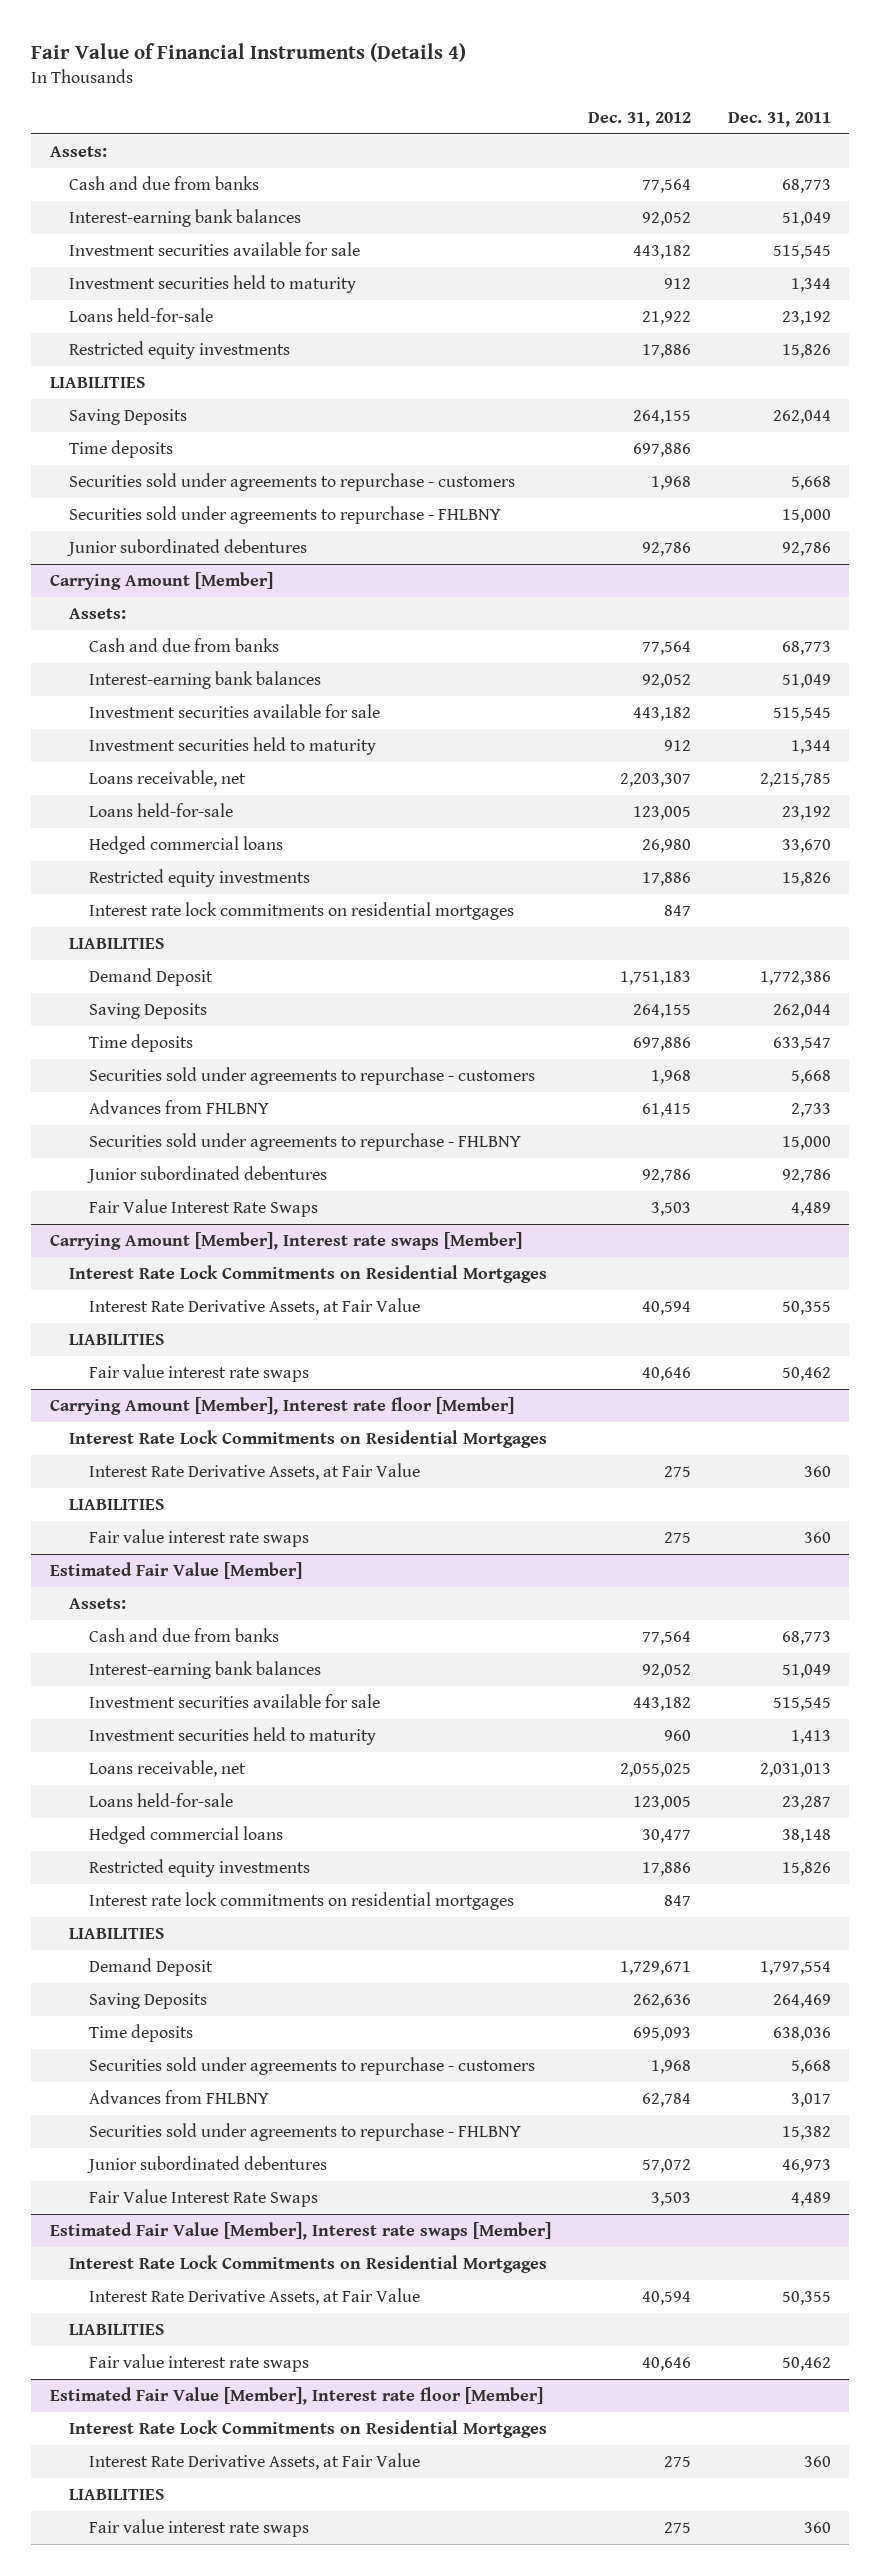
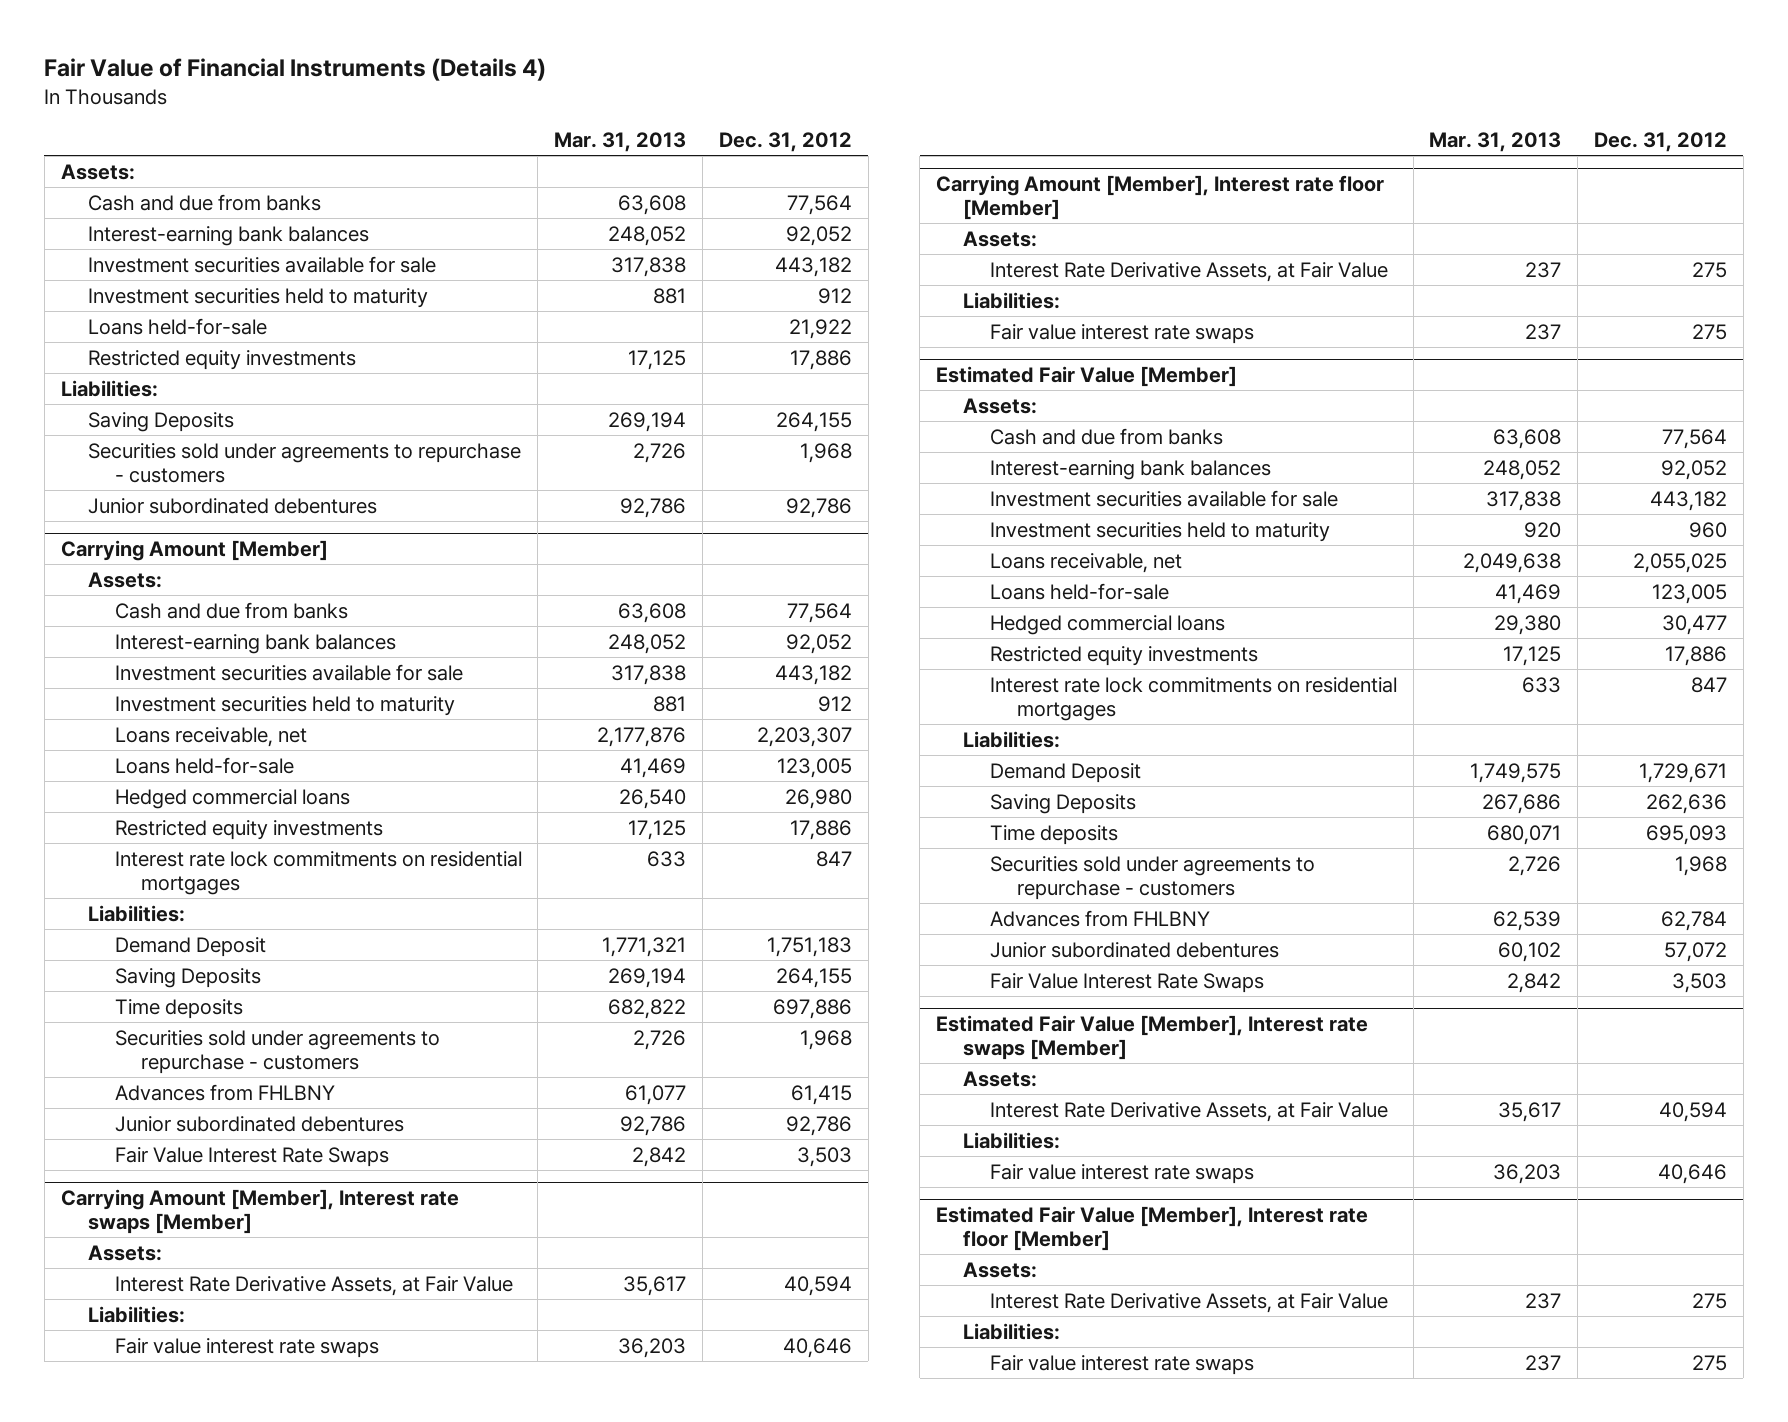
[727,111,831,127] Dec. 31, 2011 -> none
none -> [554,132,687,153] Mar. 31, 2013
[49,376,145,388] LIABILITIES -> [60,379,158,397] Liabilities:
[69,439,174,458] Time deposits -> none
[69,505,502,524] Securities sold under agreements to repurchase - FHLBNY -> none
[69,937,165,949] LIABILITIES -> [87,904,185,922] Liabilities:
[88,1132,521,1151] Securities sold under agreements to repurchase - FHLBNY -> none
[69,1264,548,1283] Interest Rate Lock Commitments on Residential Mortgages -> none
none -> [87,1244,162,1261] Assets:
[69,1333,165,1345] LIABILITIES -> [87,1305,185,1323] Liabilities:
[69,1429,548,1448] Interest Rate Lock Commitments on Residential Mortgages -> none
none -> [962,230,1037,247] Assets:
[69,1498,165,1510] LIABILITIES -> [962,291,1060,309] Liabilities:
[69,1927,165,1939] LIABILITIES -> [962,730,1060,748] Liabilities:
[88,2122,521,2141] Securities sold under agreements to repurchase - FHLBNY -> none
[69,2254,548,2273] Interest Rate Lock Commitments on Residential Mortgages -> none
none -> [962,1070,1037,1087] Assets:
[69,2323,165,2335] LIABILITIES -> [962,1131,1060,1149] Liabilities:
[69,2419,548,2438] Interest Rate Lock Commitments on Residential Mortgages -> none
none -> [962,1261,1037,1278] Assets:
[69,2488,165,2500] LIABILITIES -> [962,1322,1060,1340] Liabilities:

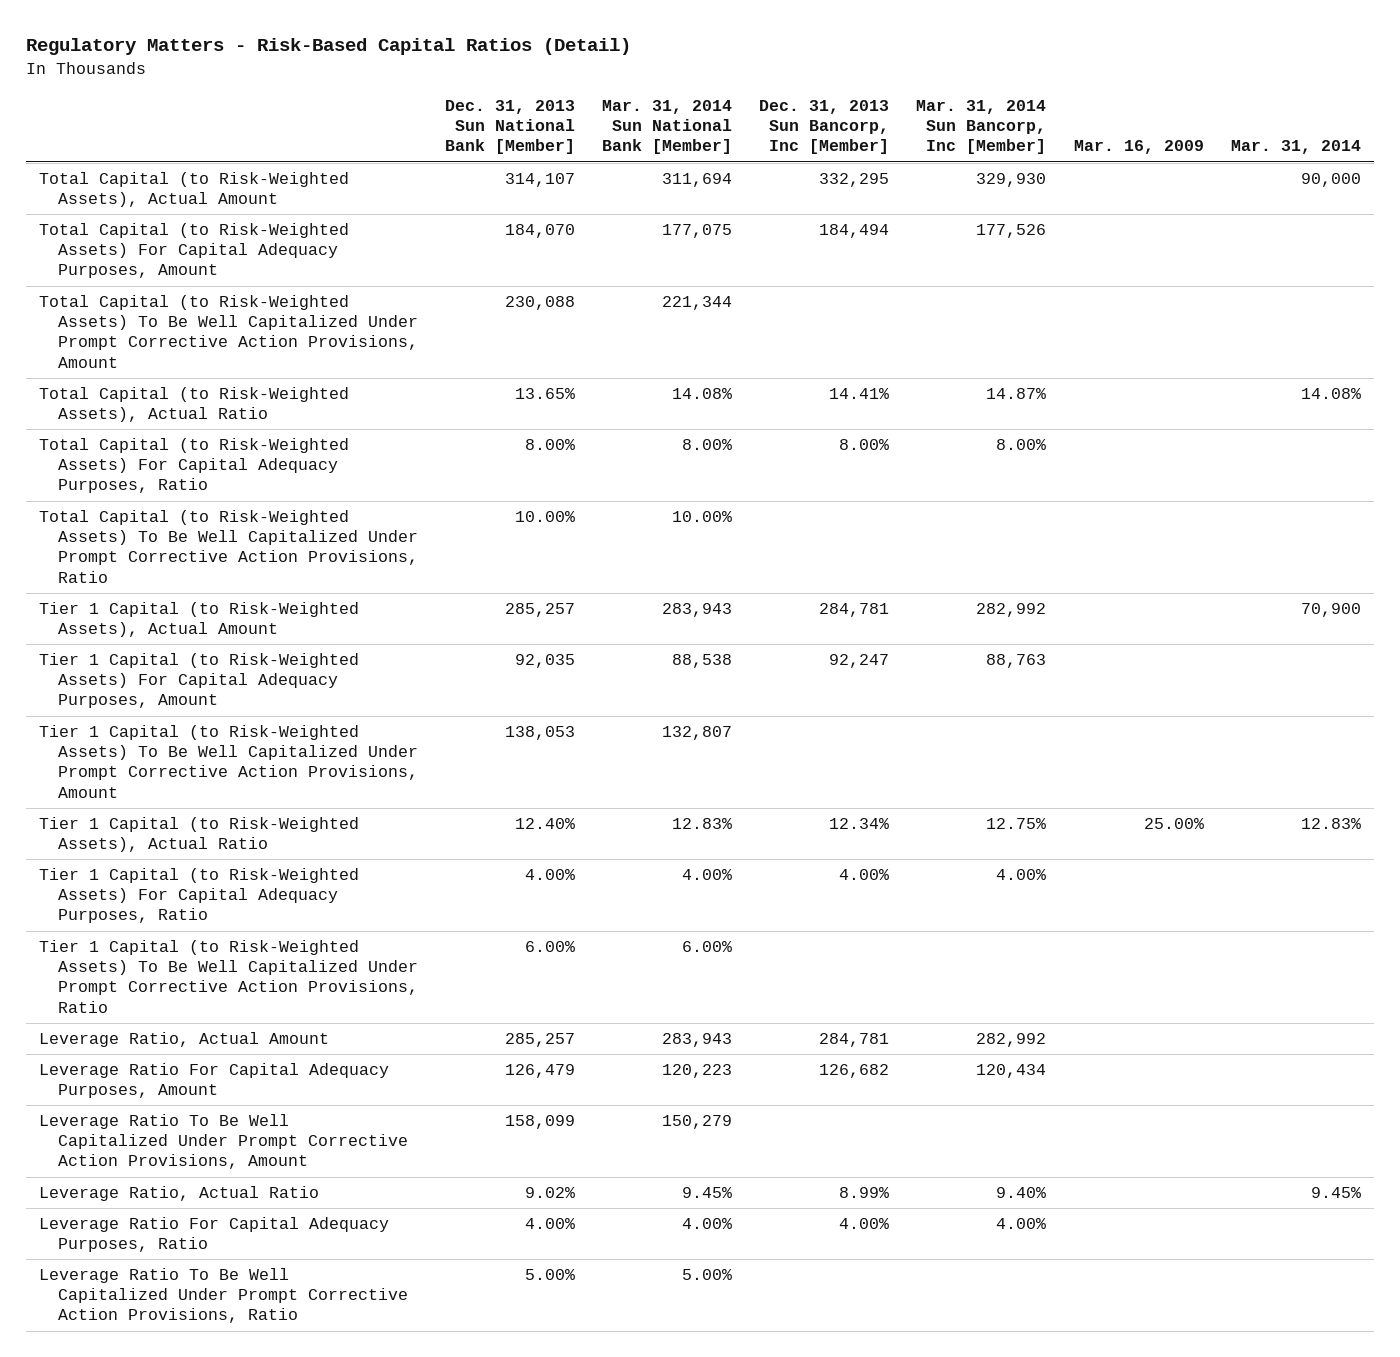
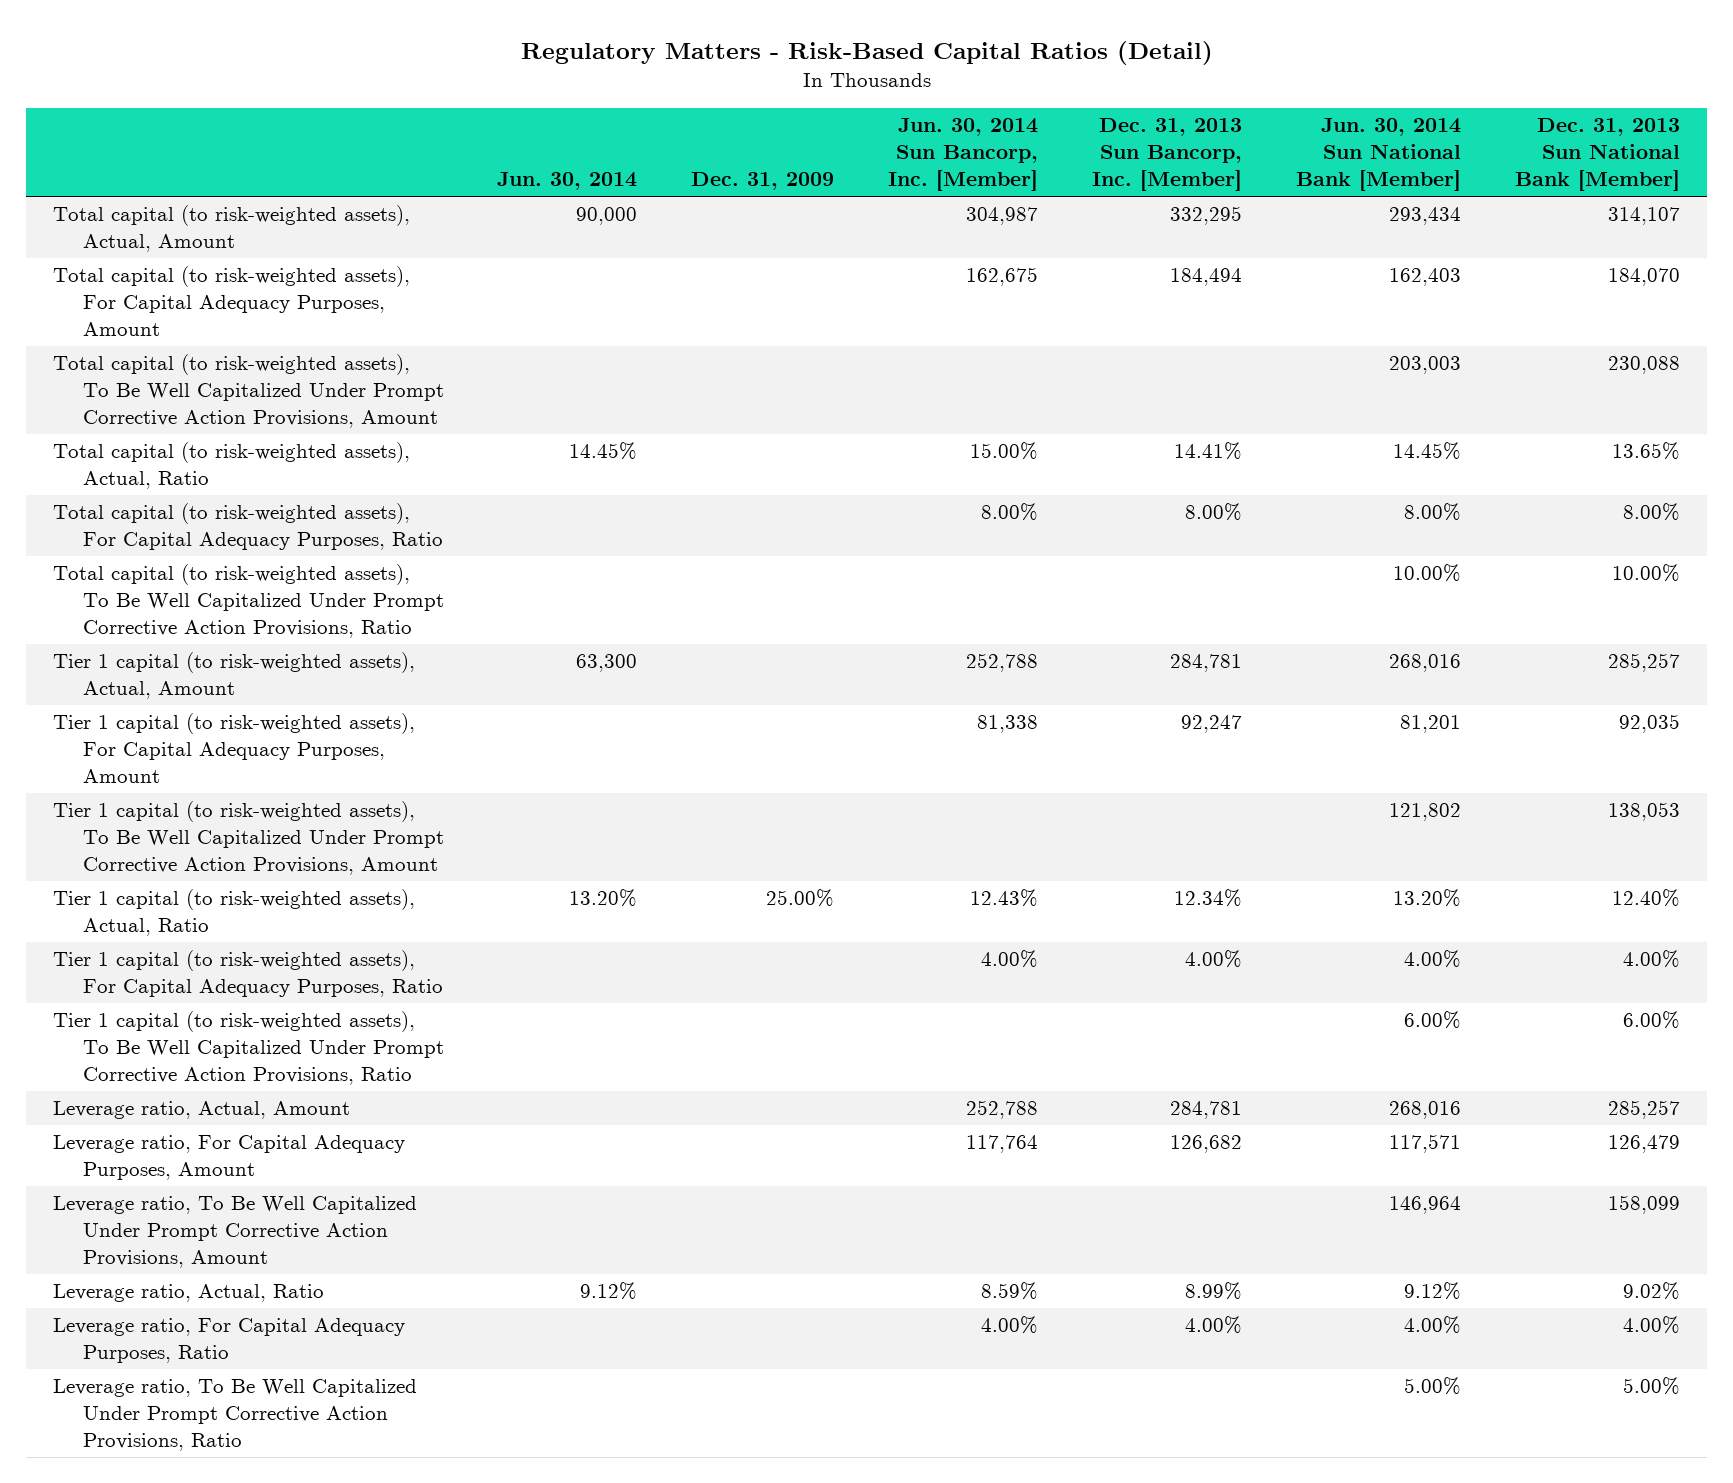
[602,100,733,155] Mar. 31, 2014 Sun National Bank [Member] -> none
[759,100,890,155] Dec. 31, 2013 Sun Bancorp, Inc [Member] -> none
[916,100,1047,155] Mar. 31, 2014 Sun Bancorp, Inc [Member] -> none
[1073,140,1204,155] Mar. 16, 2009 -> none
[1230,140,1361,155] Mar. 31, 2014 -> none
none -> [497,172,638,191] Jun. 30, 2014
none -> [691,172,835,191] Dec. 31, 2009
none -> [888,118,1039,192] Jun. 30, 2014 Sun Bancorp, Inc. [Member]
none -> [1091,118,1242,192] Dec. 31, 2013 Sun Bancorp, Inc. [Member]
none -> [1295,118,1461,192] Jun. 30, 2014 Sun National Bank [Member]
[39,172,350,208] Total Capital (to Risk-Weighted Assets), Actual Amount -> [53,205,411,253] Total capital (to risk-weighted assets), Actual, Amount
[39,223,350,279] Total Capital (to Risk-Weighted Assets) For Capital Adequacy Purposes, Amount -> [53,266,411,337] Total capital (to risk-weighted assets), For Capital Adequacy Purposes, Amount
[39,295,419,368] Total Capital (to Risk-Weighted Assets) To Be Well Capitalized Under Prompt Corrective Action Provisions, Amount -> [53,354,444,429] Total capital (to risk-weighted assets), To Be Well Capitalized Under Prompt Corrective Action Provisions, Amount
[39,387,350,423] Total Capital (to Risk-Weighted Assets), Actual Ratio -> [53,442,411,490] Total capital (to risk-weighted assets), Actual, Ratio
[39,438,350,494] Total Capital (to Risk-Weighted Assets) For Capital Adequacy Purposes, Ratio -> [53,503,443,551] Total capital (to risk-weighted assets), For Capital Adequacy Purposes, Ratio
[39,510,419,583] Total Capital (to Risk-Weighted Assets) To Be Well Capitalized Under Prompt Corrective Action Provisions, Ratio -> [53,564,444,639] Total capital (to risk-weighted assets), To Be Well Capitalized Under Prompt Corrective Action Provisions, Ratio
[39,602,360,638] Tier 1 Capital (to Risk-Weighted Assets), Actual Amount -> [53,652,416,700] Tier 1 capital (to risk-weighted assets), Actual, Amount
[39,653,360,709] Tier 1 Capital (to Risk-Weighted Assets) For Capital Adequacy Purposes, Amount -> [53,713,416,784] Tier 1 capital (to risk-weighted assets), For Capital Adequacy Purposes, Amount
[39,725,419,798] Tier 1 Capital (to Risk-Weighted Assets) To Be Well Capitalized Under Prompt Corrective Action Provisions, Amount -> [53,801,444,876] Tier 1 capital (to risk-weighted assets), To Be Well Capitalized Under Prompt Corrective Action Provisions, Amount
[39,817,360,853] Tier 1 Capital (to Risk-Weighted Assets), Actual Ratio -> [53,889,416,937] Tier 1 capital (to risk-weighted assets), Actual, Ratio
[39,868,360,924] Tier 1 Capital (to Risk-Weighted Assets) For Capital Adequacy Purposes, Ratio -> [53,950,443,998] Tier 1 capital (to risk-weighted assets), For Capital Adequacy Purposes, Ratio
[39,940,419,1013] Tier 1 Capital (to Risk-Weighted Assets) To Be Well Capitalized Under Prompt Corrective Action Provisions, Ratio -> [53,1011,444,1086] Tier 1 capital (to risk-weighted assets), To Be Well Capitalized Under Prompt Corrective Action Provisions, Ratio
[39,1032,330,1048] Leverage Ratio, Actual Amount -> [53,1101,351,1120] Leverage ratio, Actual, Amount
[39,1063,390,1099] Leverage Ratio For Capital Adequacy Purposes, Amount -> [53,1135,406,1181] Leverage ratio, For Capital Adequacy Purposes, Amount
[39,1114,409,1170] Leverage Ratio To Be Well Capitalized Under Prompt Corrective Action Provisions, Amount -> [53,1196,418,1269] Leverage ratio, To Be Well Capitalized Under Prompt Corrective Action Provisions, Amount
[39,1186,320,1202] Leverage Ratio, Actual Ratio -> [53,1284,325,1303] Leverage ratio, Actual, Ratio
[39,1217,390,1253] Leverage Ratio For Capital Adequacy Purposes, Ratio -> [53,1318,406,1364] Leverage ratio, For Capital Adequacy Purposes, Ratio
[39,1268,409,1324] Leverage Ratio To Be Well Capitalized Under Prompt Corrective Action Provisions, Ratio -> [53,1379,418,1452] Leverage ratio, To Be Well Capitalized Under Prompt Corrective Action Provisions, Ratio

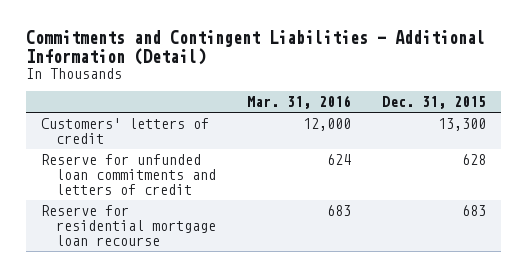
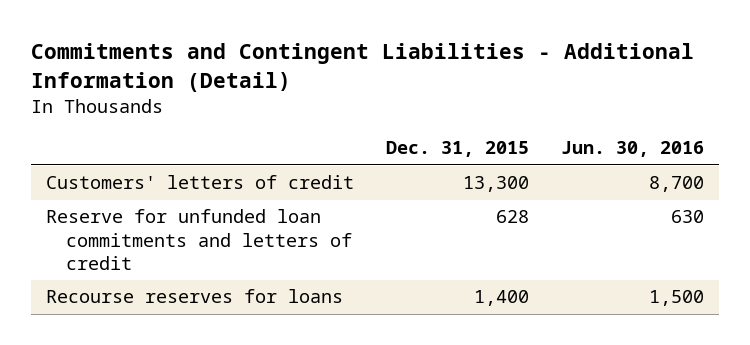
[246,95,351,110] Mar. 31, 2016 -> none
none -> [560,141,704,158] Jun. 30, 2016
[41,204,217,246] Reserve for residential mortgage loan recourse -> [46,289,344,304] Recourse reserves for loans
[461,204,486,216] 683 -> [474,290,530,307] 1,400

